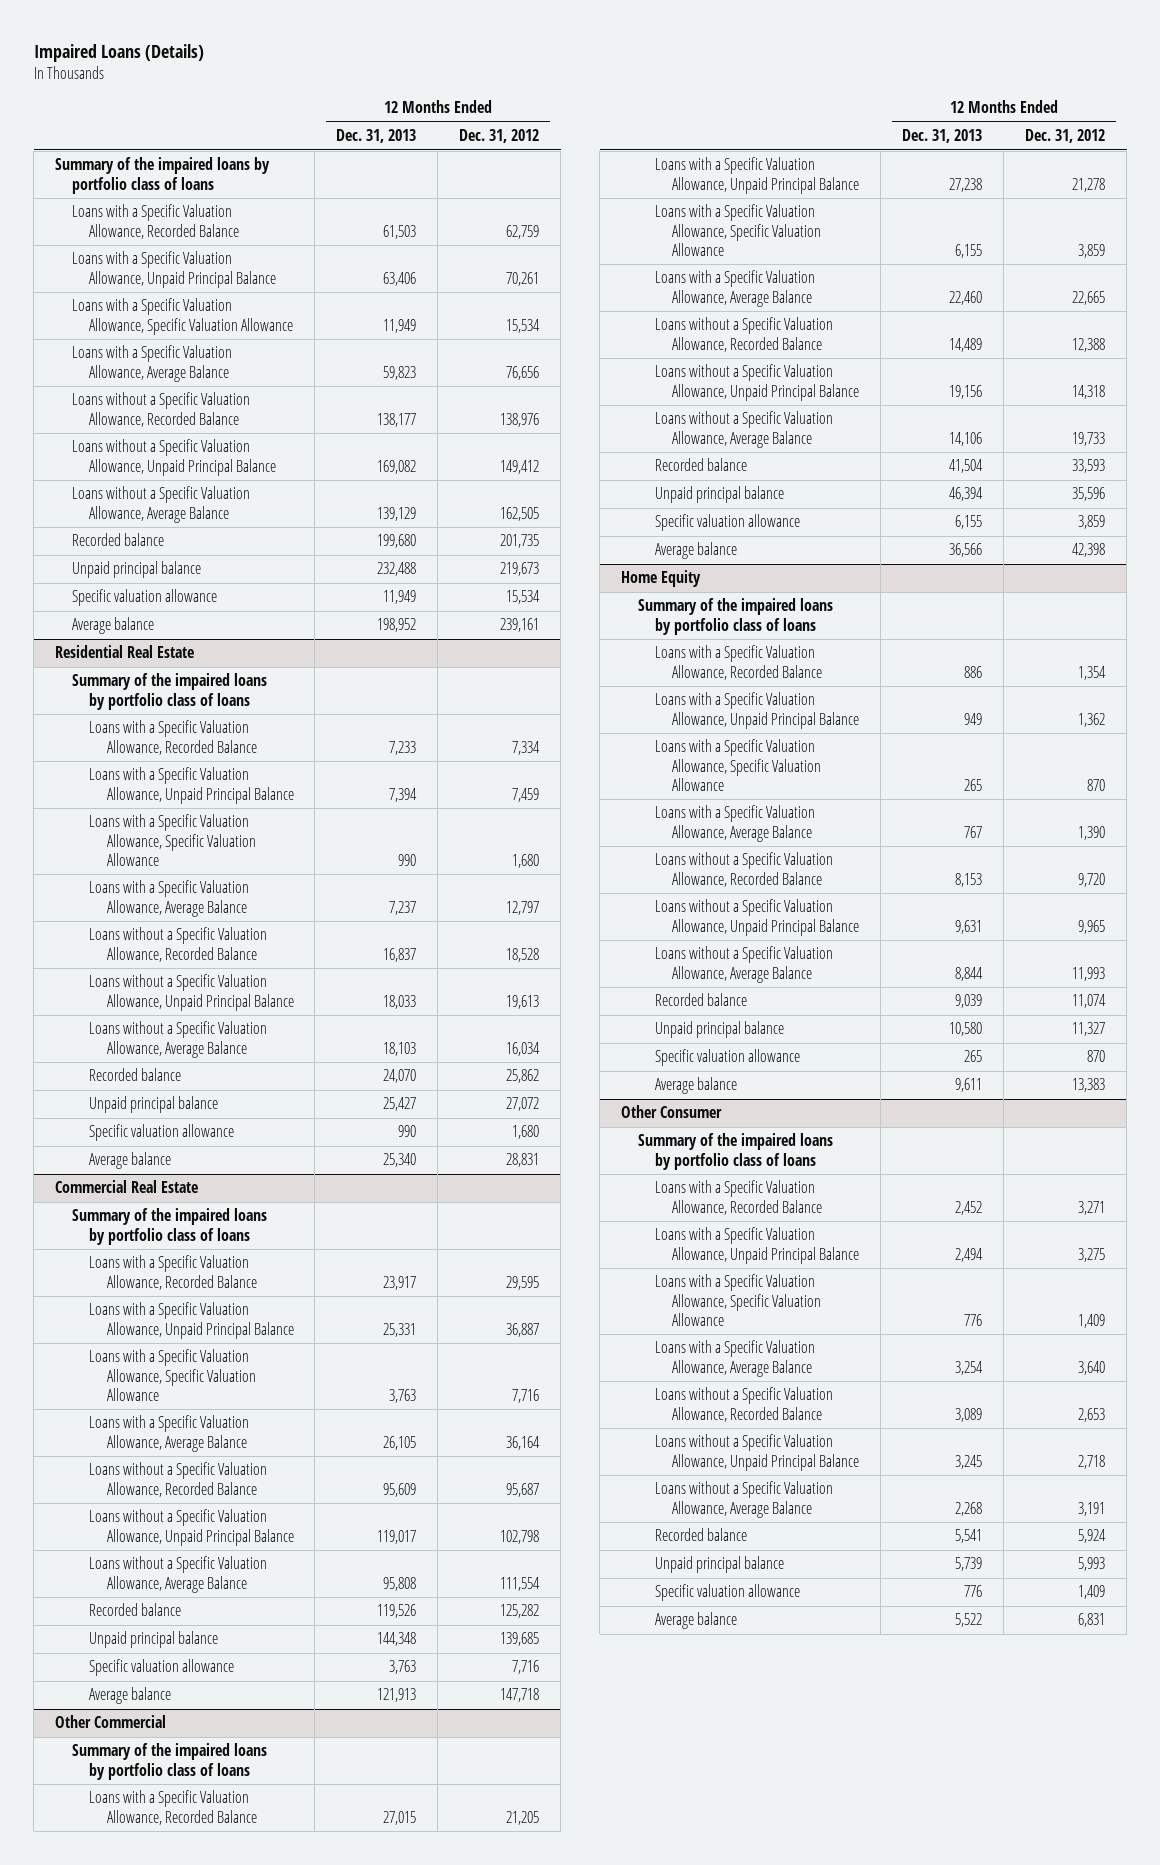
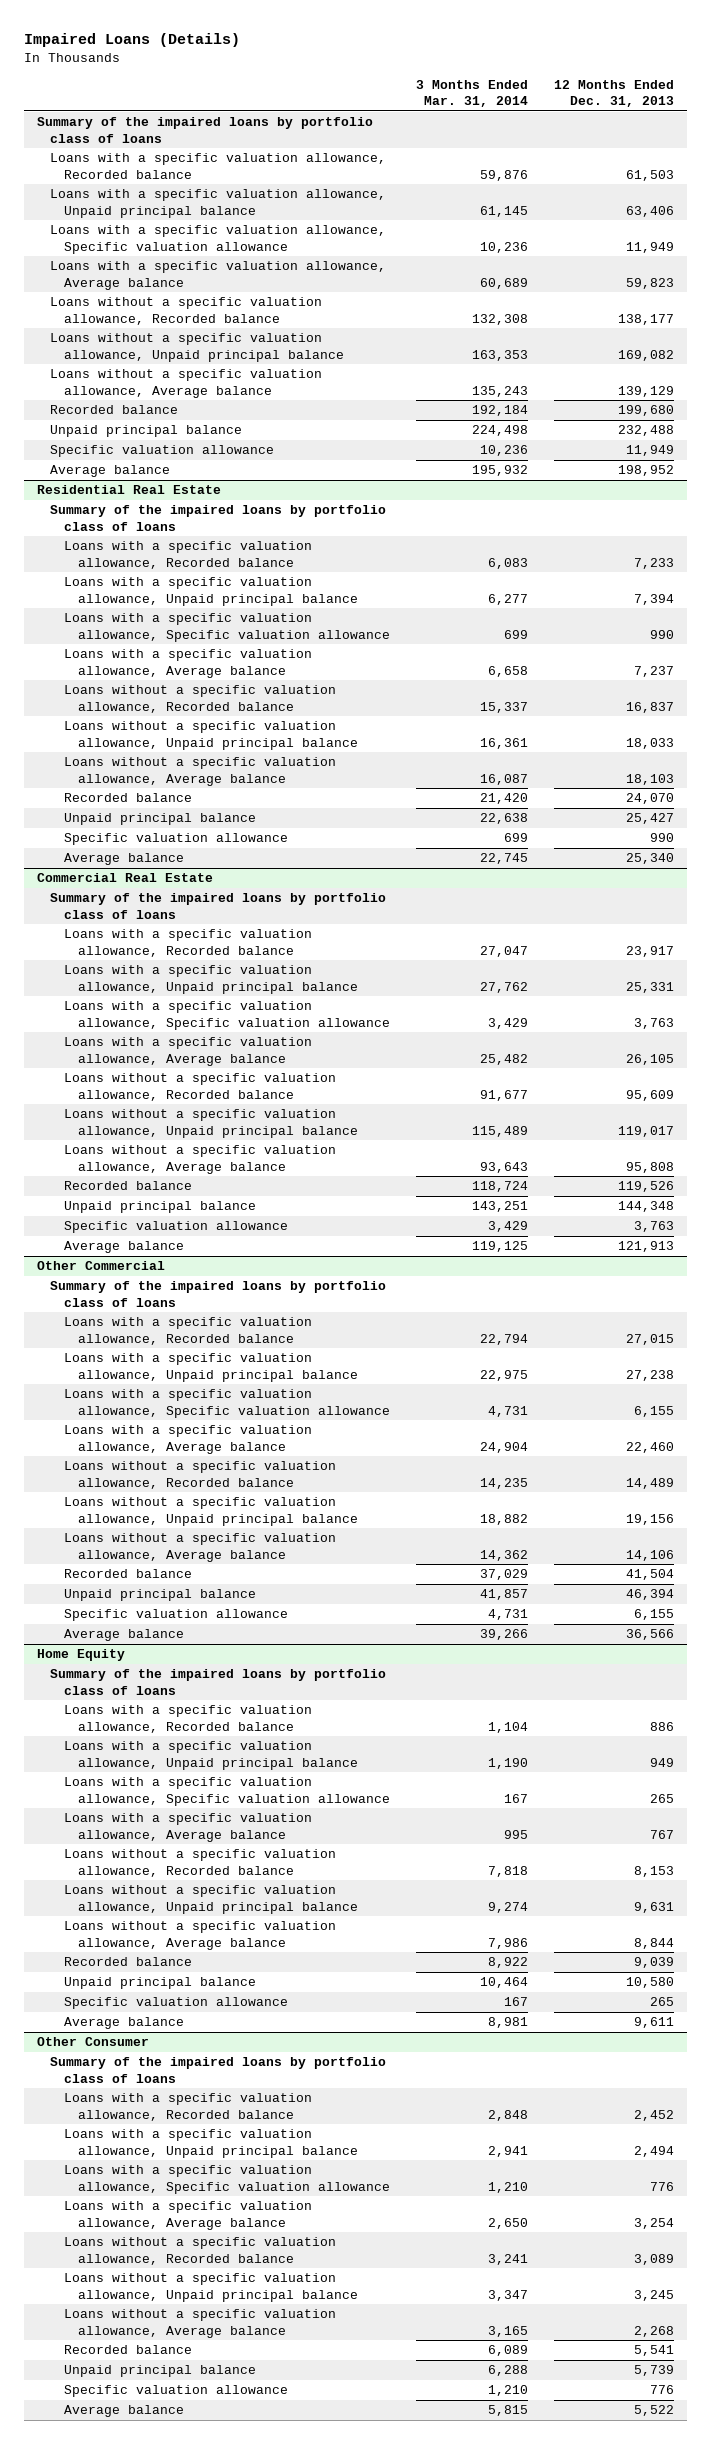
[459,129,540,144] Dec. 31, 2012 -> none
none -> [416,79,529,108] 3 Months Ended Mar. 31, 2014
[72,204,240,239] Loans with a Specific Valuation Allowance, Recorded Balance -> [50,153,387,179] Loans with a specific valuation allowance, Recorded balance
[72,251,277,288] Loans with a Specific Valuation Allowance, Unpaid Principal Balance -> [50,189,387,218] Loans with a specific valuation allowance, Unpaid principal balance
[72,298,294,335] Loans with a Specific Valuation Allowance, Specific Valuation Allowance -> [50,225,387,254] Loans with a specific valuation allowance, Specific valuation allowance
[72,345,233,382] Loans with a Specific Valuation Allowance, Average Balance -> [50,261,387,290] Loans with a specific valuation allowance, Average balance
[72,392,251,427] Loans without a Specific Valuation Allowance, Recorded Balance -> [50,297,323,325] Loans without a specific valuation allowance, Recorded balance
[72,439,277,476] Loans without a Specific Valuation Allowance, Unpaid Principal Balance -> [50,333,345,362] Loans without a specific valuation allowance, Unpaid principal balance
[72,486,251,523] Loans without a Specific Valuation Allowance, Average Balance -> [50,369,323,398] Loans without a specific valuation allowance, Average balance
[89,720,257,755] Loans with a Specific Valuation Allowance, Recorded Balance -> [64,541,313,569] Loans with a specific valuation allowance, Recorded balance
[89,767,294,804] Loans with a Specific Valuation Allowance, Unpaid Principal Balance -> [64,577,359,606] Loans with a specific valuation allowance, Unpaid principal balance
[89,814,256,866] Loans with a Specific Valuation Allowance, Specific Valuation Allowance -> [64,613,391,642] Loans with a specific valuation allowance, Specific valuation allowance
[89,880,250,917] Loans with a Specific Valuation Allowance, Average Balance -> [64,649,313,678] Loans with a specific valuation allowance, Average balance
[89,927,268,962] Loans without a Specific Valuation Allowance, Recorded Balance -> [64,685,337,713] Loans without a specific valuation allowance, Recorded balance
[89,974,294,1011] Loans without a Specific Valuation Allowance, Unpaid Principal Balance -> [64,721,359,750] Loans without a specific valuation allowance, Unpaid principal balance
[89,1021,268,1058] Loans without a Specific Valuation Allowance, Average Balance -> [64,757,337,786] Loans without a specific valuation allowance, Average balance
[89,1255,257,1290] Loans with a Specific Valuation Allowance, Recorded Balance -> [64,929,313,957] Loans with a specific valuation allowance, Recorded balance
[89,1302,294,1339] Loans with a Specific Valuation Allowance, Unpaid Principal Balance -> [64,965,359,994] Loans with a specific valuation allowance, Unpaid principal balance
[89,1349,256,1401] Loans with a Specific Valuation Allowance, Specific Valuation Allowance -> [64,1001,391,1030] Loans with a specific valuation allowance, Specific valuation allowance
[89,1415,250,1452] Loans with a Specific Valuation Allowance, Average Balance -> [64,1037,313,1066] Loans with a specific valuation allowance, Average balance
[89,1462,268,1497] Loans without a Specific Valuation Allowance, Recorded Balance -> [64,1073,337,1101] Loans without a specific valuation allowance, Recorded balance
[89,1509,294,1546] Loans without a Specific Valuation Allowance, Unpaid Principal Balance -> [64,1109,359,1138] Loans without a specific valuation allowance, Unpaid principal balance
[89,1556,268,1593] Loans without a Specific Valuation Allowance, Average Balance -> [64,1145,337,1174] Loans without a specific valuation allowance, Average balance
[89,1790,257,1825] Loans with a Specific Valuation Allowance, Recorded Balance -> [64,1317,313,1345] Loans with a specific valuation allowance, Recorded balance
[655,157,860,194] Loans with a Specific Valuation Allowance, Unpaid Principal Balance -> [64,1353,359,1382] Loans with a specific valuation allowance, Unpaid principal balance
[655,204,822,256] Loans with a Specific Valuation Allowance, Specific Valuation Allowance -> [64,1389,391,1418] Loans with a specific valuation allowance, Specific valuation allowance
[655,270,816,307] Loans with a Specific Valuation Allowance, Average Balance -> [64,1425,313,1454] Loans with a specific valuation allowance, Average balance
[655,317,834,352] Loans without a Specific Valuation Allowance, Recorded Balance -> [64,1461,337,1489] Loans without a specific valuation allowance, Recorded balance
[655,364,860,401] Loans without a Specific Valuation Allowance, Unpaid Principal Balance -> [64,1497,359,1526] Loans without a specific valuation allowance, Unpaid principal balance
[655,411,834,448] Loans without a Specific Valuation Allowance, Average Balance -> [64,1533,337,1562] Loans without a specific valuation allowance, Average balance
[655,645,823,680] Loans with a Specific Valuation Allowance, Recorded Balance -> [64,1705,313,1733] Loans with a specific valuation allowance, Recorded balance
[655,692,860,729] Loans with a Specific Valuation Allowance, Unpaid Principal Balance -> [64,1741,359,1770] Loans with a specific valuation allowance, Unpaid principal balance
[655,739,822,791] Loans with a Specific Valuation Allowance, Specific Valuation Allowance -> [64,1777,391,1806] Loans with a specific valuation allowance, Specific valuation allowance
[655,805,816,842] Loans with a Specific Valuation Allowance, Average Balance -> [64,1813,313,1842] Loans with a specific valuation allowance, Average balance
[655,852,834,887] Loans without a Specific Valuation Allowance, Recorded Balance -> [64,1849,337,1877] Loans without a specific valuation allowance, Recorded balance
[655,899,860,936] Loans without a Specific Valuation Allowance, Unpaid Principal Balance -> [64,1885,359,1914] Loans without a specific valuation allowance, Unpaid principal balance
[655,946,834,983] Loans without a Specific Valuation Allowance, Average Balance -> [64,1921,337,1950] Loans without a specific valuation allowance, Average balance
[655,1180,823,1215] Loans with a Specific Valuation Allowance, Recorded Balance -> [64,2093,313,2121] Loans with a specific valuation allowance, Recorded balance
[655,1227,860,1264] Loans with a Specific Valuation Allowance, Unpaid Principal Balance -> [64,2129,359,2158] Loans with a specific valuation allowance, Unpaid principal balance
[655,1274,822,1326] Loans with a Specific Valuation Allowance, Specific Valuation Allowance -> [64,2165,391,2194] Loans with a specific valuation allowance, Specific valuation allowance
[655,1340,816,1377] Loans with a Specific Valuation Allowance, Average Balance -> [64,2201,313,2230] Loans with a specific valuation allowance, Average balance
[655,1387,834,1422] Loans without a Specific Valuation Allowance, Recorded Balance -> [64,2237,337,2265] Loans without a specific valuation allowance, Recorded balance
[655,1434,860,1471] Loans without a Specific Valuation Allowance, Unpaid Principal Balance -> [64,2273,359,2302] Loans without a specific valuation allowance, Unpaid principal balance
[655,1481,834,1518] Loans without a Specific Valuation Allowance, Average Balance -> [64,2309,337,2338] Loans without a specific valuation allowance, Average balance

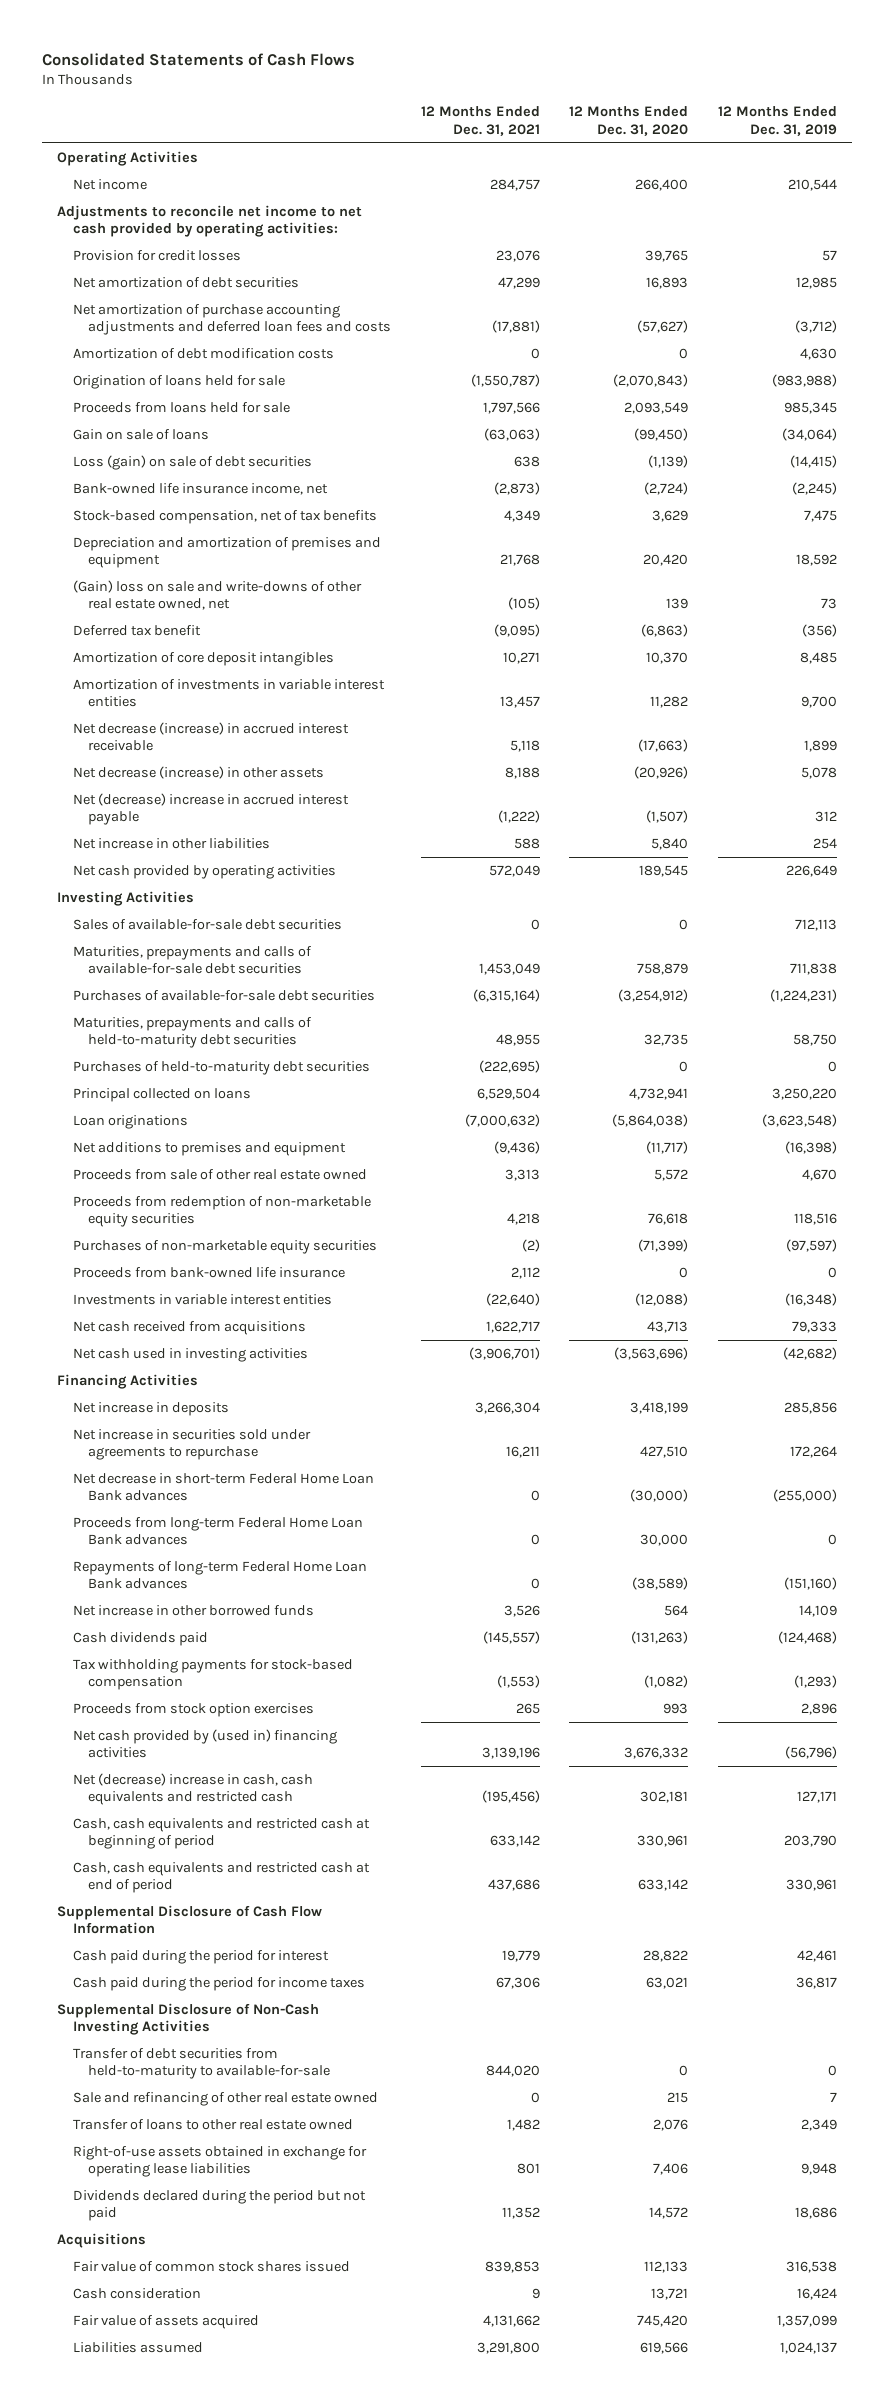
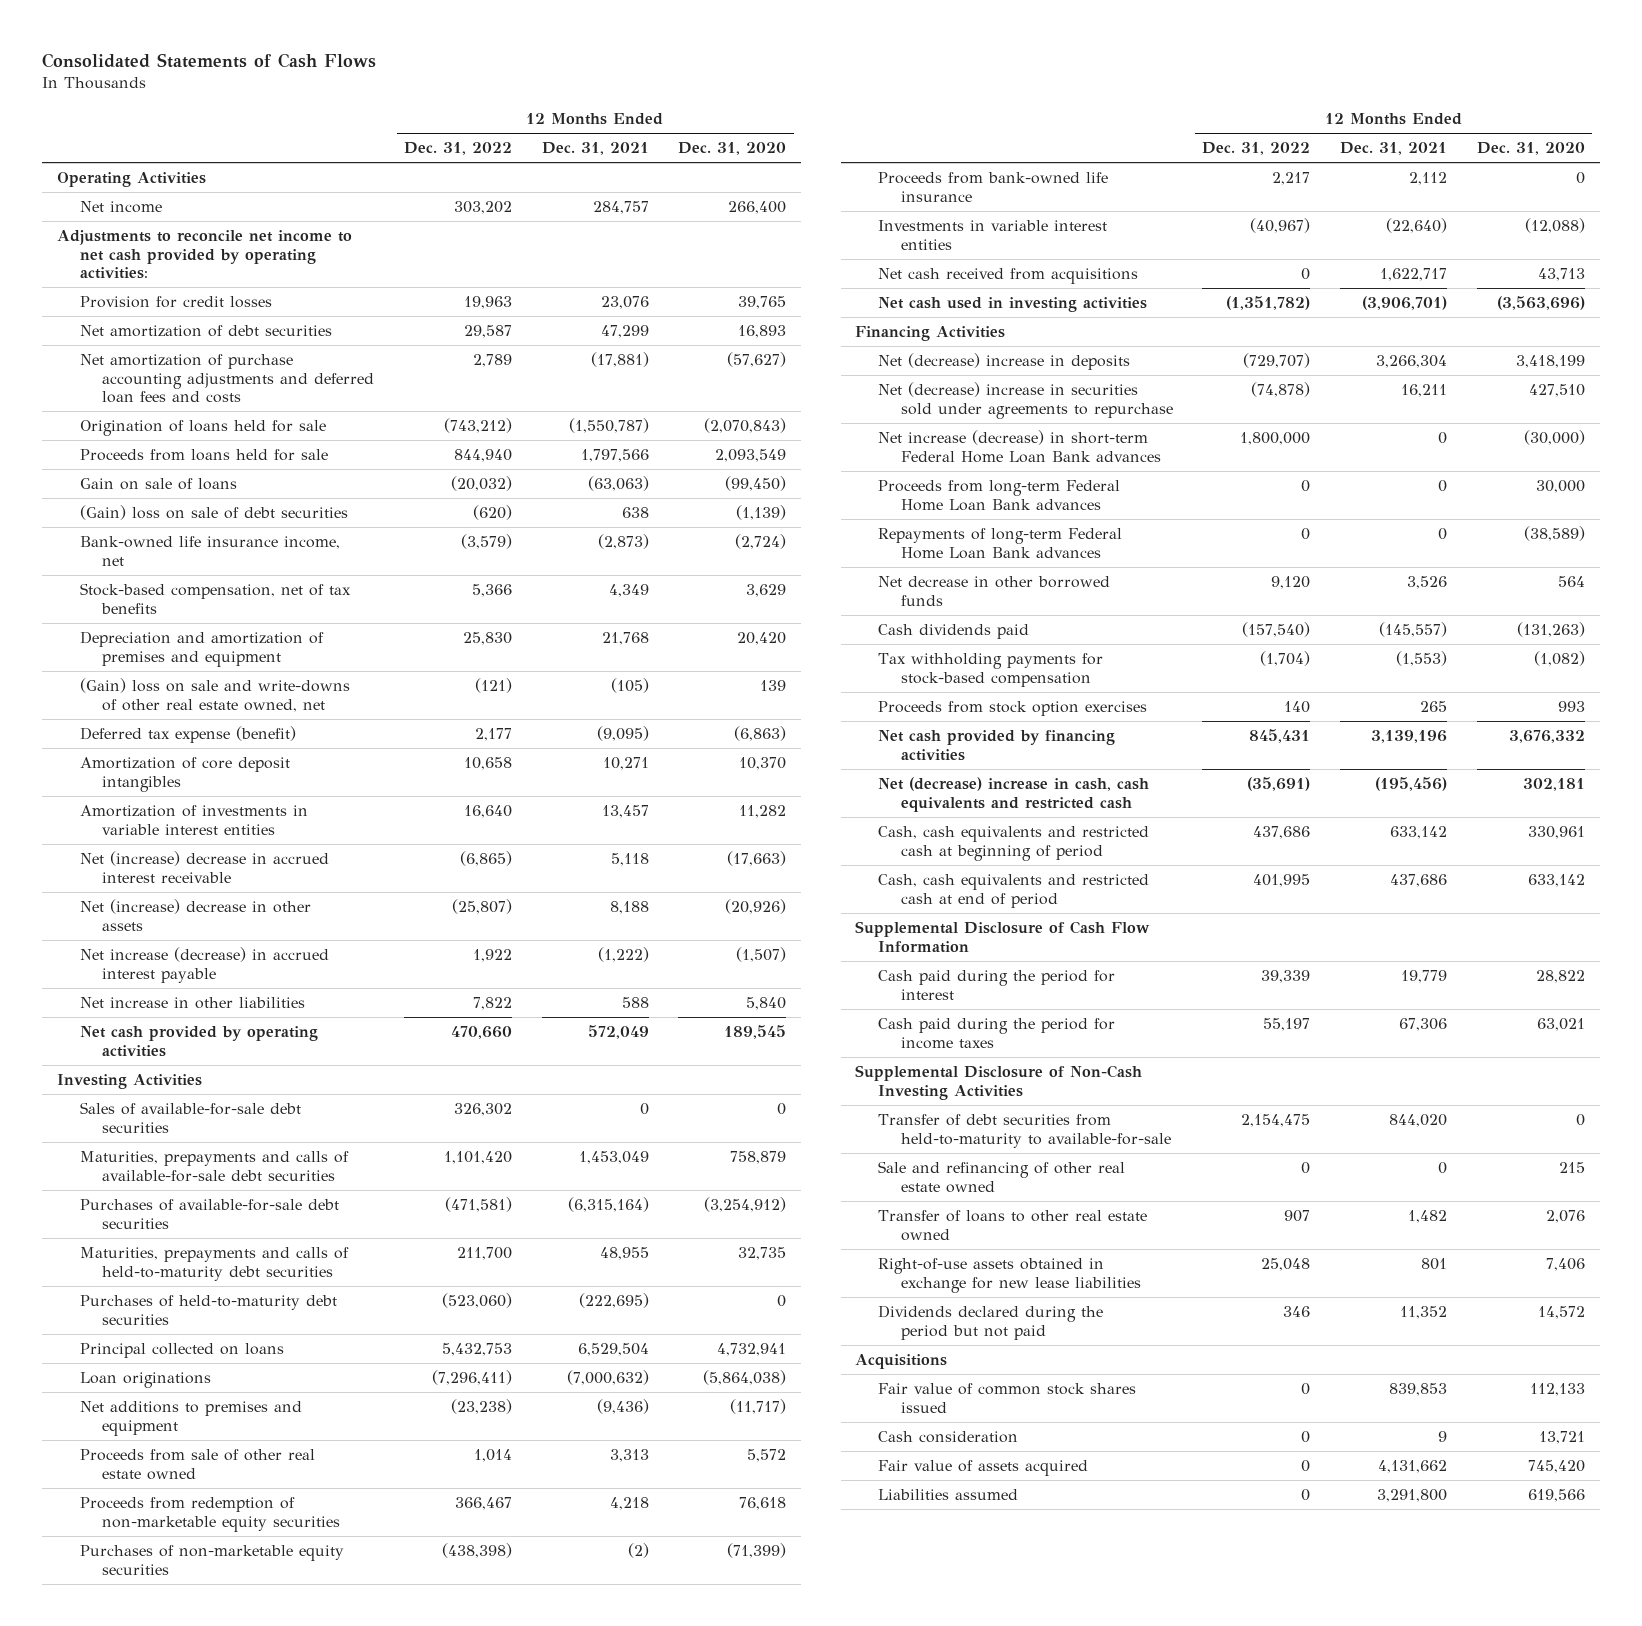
[717,106,837,136] 12 Months Ended Dec. 31, 2019 -> none
none -> [403,142,512,156] Dec. 31, 2022
[72,347,334,359] Amortization of debt modification costs -> none
[72,454,312,470] Loss (gain) on sale of debt securities -> [79,505,348,521] (Gain) loss on sale of debt securities
[72,624,201,636] Deferred tax benefit -> [79,726,296,744] Deferred tax expense (benefit)
[72,721,349,752] Net decrease (increase) in accrued interest receivable -> [79,851,329,883] Net (increase) decrease in accrued interest receivable
[72,765,324,779] Net decrease (increase) in other assets -> [79,899,311,931] Net (increase) decrease in other assets
[72,792,349,826] Net (decrease) increase in accrued interest payable -> [79,947,329,983] Net increase (decrease) in accrued interest payable
[72,1401,229,1416] Net increase in deposits -> [878,353,1131,371] Net (decrease) increase in deposits
[72,1428,311,1461] Net increase in securities sold under agreements to repurchase -> [878,382,1173,419] Net (decrease) increase in securities sold under agreements to repurchase
[72,1472,374,1502] Net decrease in short-term Federal Home Loan Bank advances -> [878,430,1161,463] Net increase (decrease) in short-term Federal Home Loan Bank advances
[72,1604,314,1616] Net increase in other borrowed funds -> [878,576,1111,606] Net decrease in other borrowed funds
[72,1728,337,1759] Net cash provided by (used in) financing activities -> [878,730,1116,761] Net cash provided by financing activities
[72,2145,367,2178] Right-of-use assets obtained in exchange for operating lease liabilities -> [878,1258,1141,1293] Right-of-use assets obtained in exchange for new lease liabilities

